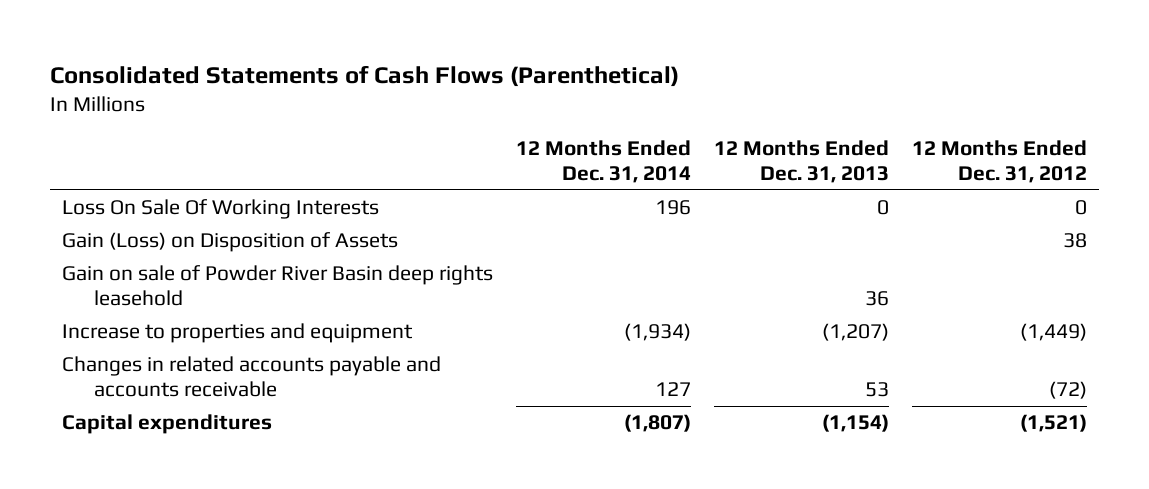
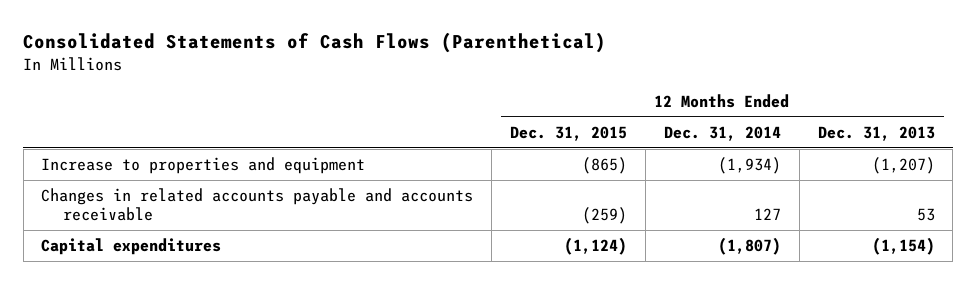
[912,140,1088,184] 12 Months Ended Dec. 31, 2012 -> none
none -> [510,125,628,141] Dec. 31, 2015
[61,199,379,220] Loss On Sale Of Working Interests -> none
[61,232,398,253] Gain (Loss) on Disposition of Assets -> none
[61,265,493,307] Gain on sale of Powder River Basin deep rights leasehold -> none

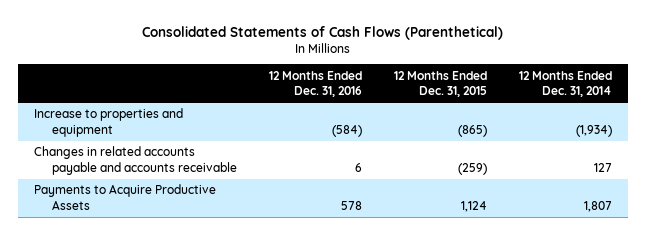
[817,125,935,141] Dec. 31, 2013 -> none
none -> [269,70,363,98] 12 Months Ended Dec. 31, 2016
[41,238,222,256] Capital expenditures -> none
none -> [34,184,217,210] Payments to Acquire Productive Assets

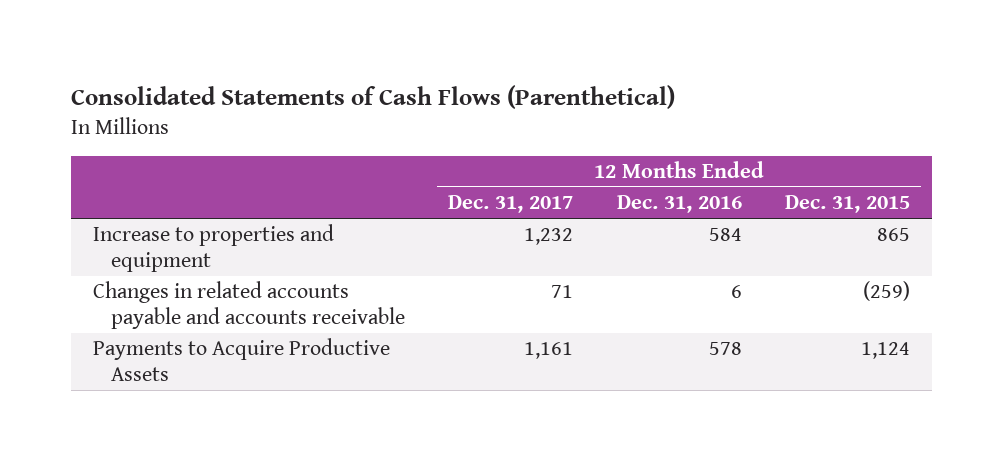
[519,70,613,98] 12 Months Ended Dec. 31, 2014 -> none
none -> [448,195,574,214] Dec. 31, 2017
[332,124,363,137] (584) -> [708,228,742,242] 584
[458,124,488,137] (865) -> [877,228,911,242] 865

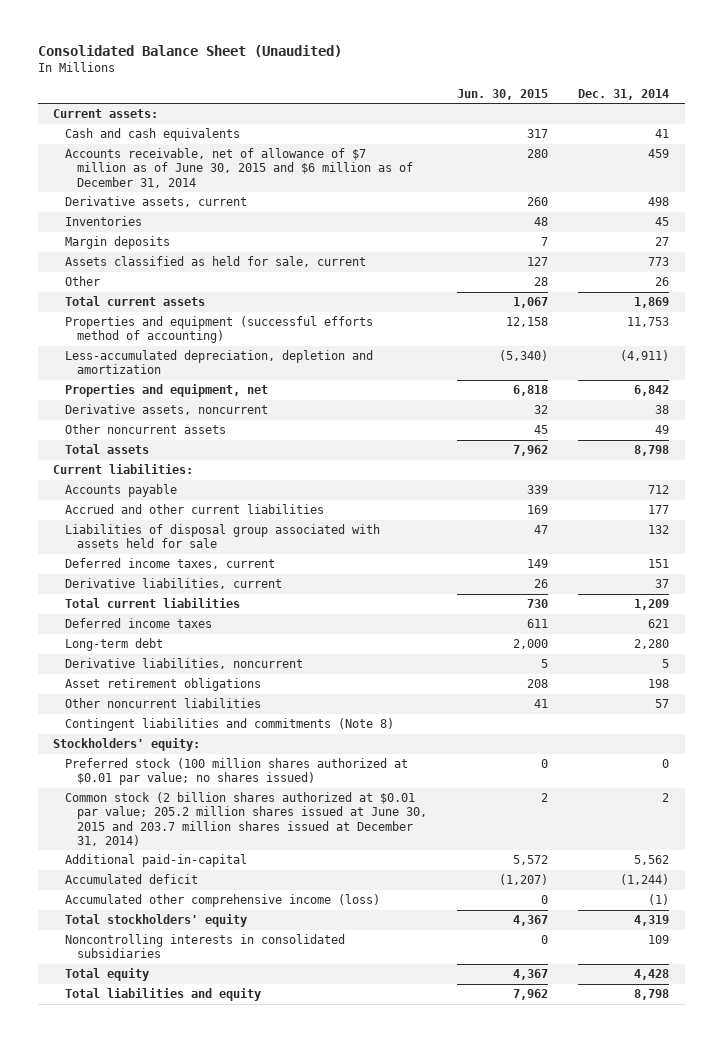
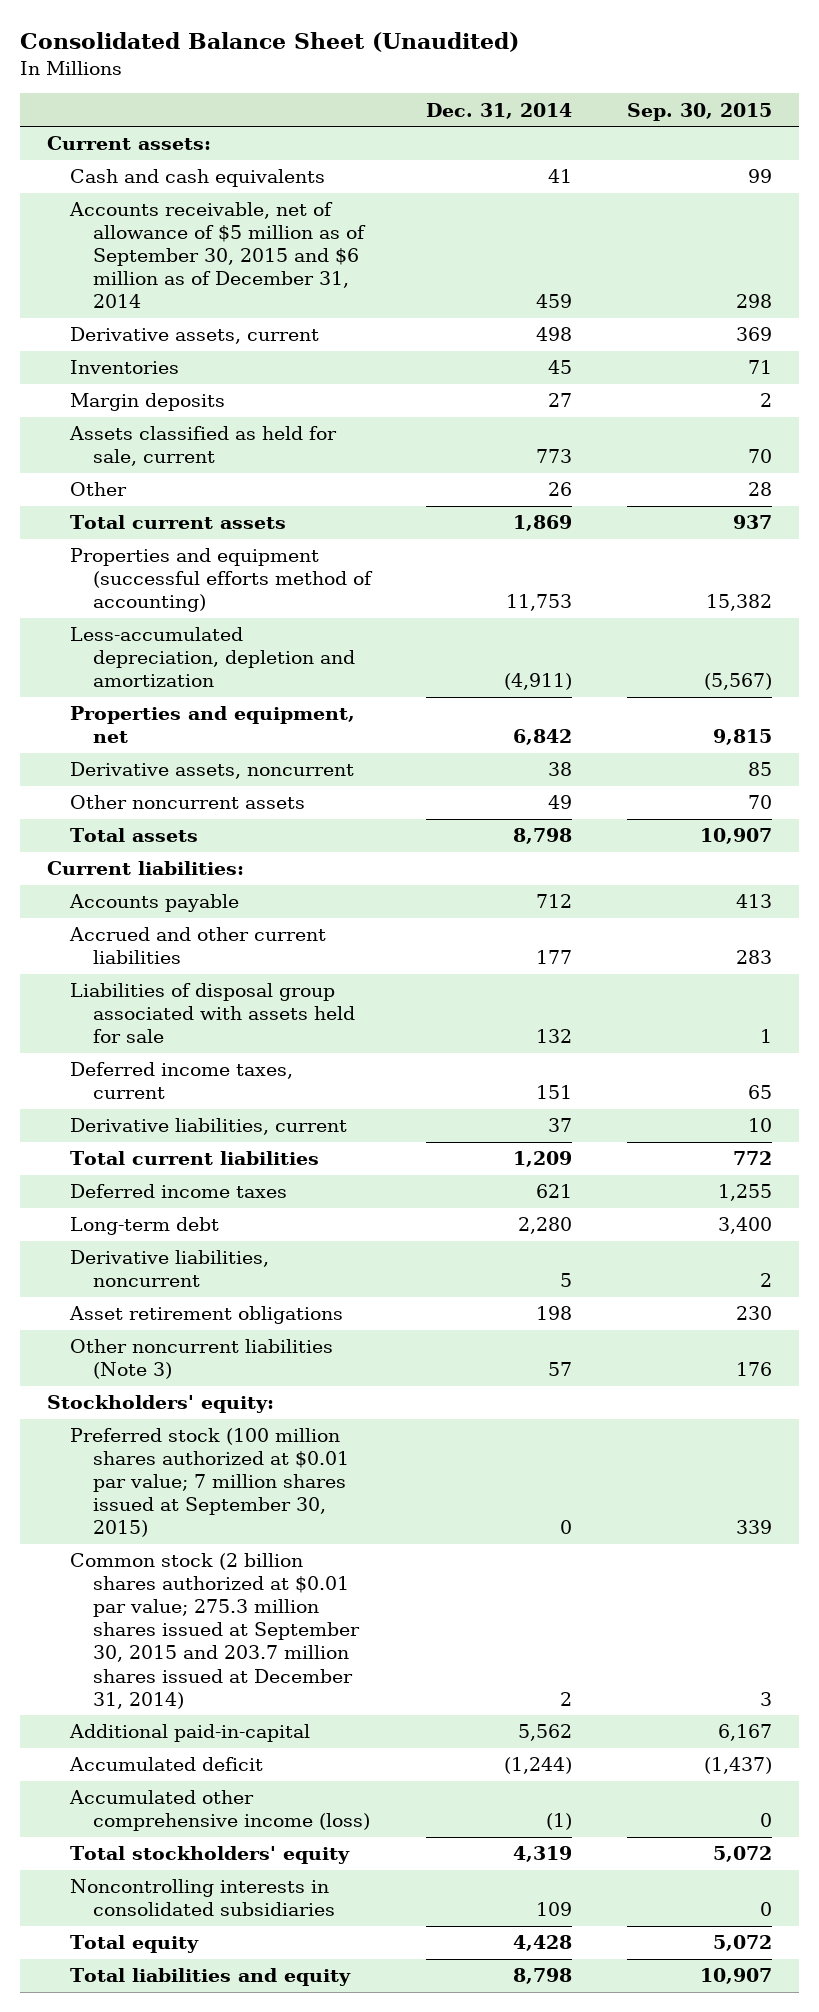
[457,88,549,100] Jun. 30, 2015 -> none
none -> [626,102,772,121] Sep. 30, 2015
[65,148,414,188] Accounts receivable, net of allowance of $7 million as of June 30, 2015 and $6 million as of December 31, 2014 -> [69,202,367,309] Accounts receivable, net of allowance of $5 million as of September 30, 2015 and $6 million as of December 31, 2014
[65,718,395,732] Contingent liabilities and commitments (Note 8) -> none
[65,698,262,709] Other noncurrent liabilities -> [70,1339,334,1380] Other noncurrent liabilities (Note 3)
[65,758,409,786] Preferred stock (100 million shares authorized at $0.01 par value; no shares issued) -> [70,1428,350,1538] Preferred stock (100 million shares authorized at $0.01 par value; 7 million shares issued at September 30, 2015)
[65,792,428,846] Common stock (2 billion shares authorized at $0.01 par value; 205.2 million shares issued at June 30, 2015 and 203.7 million shares issued at December 31, 2014) -> [70,1553,361,1709] Common stock (2 billion shares authorized at $0.01 par value; 275.3 million shares issued at September 30, 2015 and 203.7 million shares issued at December 31, 2014)

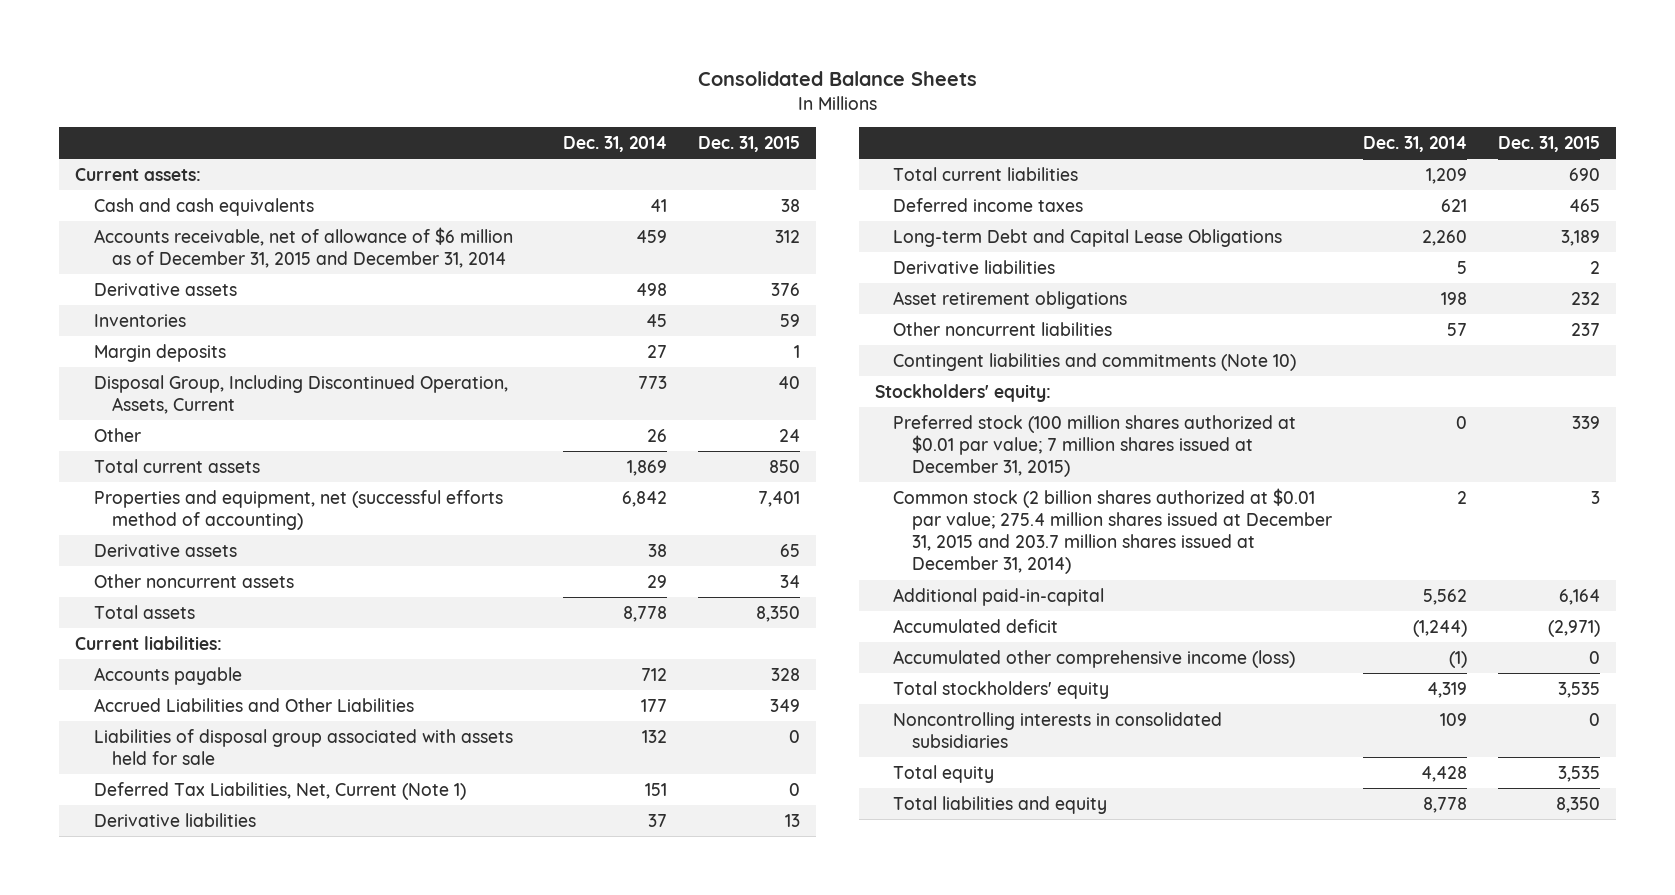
[19,32,519,53] Consolidated Balance Sheet (Unaudited) -> [697,71,977,87] Consolidated Balance Sheets
[626,102,772,121] Sep. 30, 2015 -> none
none -> [698,135,801,152] Dec. 31, 2015
[69,202,367,309] Accounts receivable, net of allowance of $5 million as of September 30, 2015 and $6 million as of December 31, 2014 -> [93,226,513,268] Accounts receivable, net of allowance of $6 million as of December 31, 2015 and December 31, 2014
[70,327,320,345] Derivative assets, current -> [93,282,237,296] Derivative assets
[69,426,338,467] Assets classified as held for sale, current -> [93,374,508,414] Disposal Group, Including Discontinued Operation, Assets, Current
[70,548,374,613] Properties and equipment (successful efforts method of accounting) -> none
[70,627,356,688] Less-accumulated depreciation, depletion and amortization -> none
[70,706,356,744] Properties and equipment, net -> [93,489,503,530] Properties and equipment, net (successful efforts method of accounting)
[70,762,355,780] Derivative assets, noncurrent -> [93,543,237,557] Derivative assets
[548,795,573,810] 49 -> [647,574,668,588] 29
[513,828,573,845] 8,798 -> [623,605,668,622] 8,778
[69,927,327,965] Accrued and other current liabilities -> [93,697,414,712] Accrued Liabilities and Other Liabilities
[70,1062,294,1100] Deferred income taxes, current -> [93,781,466,800] Deferred Tax Liabilities, Net, Current (Note 1)
[70,1118,348,1136] Derivative liabilities, current -> [93,812,256,827] Derivative liabilities
[70,1217,220,1236] Long-term debt -> none
none -> [893,228,1283,247] Long-term Debt and Capital Lease Obligations
[70,1250,270,1288] Derivative liabilities, noncurrent -> [893,259,1056,274] Derivative liabilities
[70,1339,334,1380] Other noncurrent liabilities (Note 3) -> [893,321,1113,336] Other noncurrent liabilities
none -> [893,352,1297,371] Contingent liabilities and commitments (Note 10)
[70,1428,350,1538] Preferred stock (100 million shares authorized at $0.01 par value; 7 million shares issued at September 30, 2015) -> [893,414,1297,477] Preferred stock (100 million shares authorized at $0.01 par value; 7 million shares issued at December 31, 2015)
[70,1553,361,1709] Common stock (2 billion shares authorized at $0.01 par value; 275.3 million shares issued at September 30, 2015 and 203.7 million shares issued at December 31, 2014) -> [893,487,1332,575] Common stock (2 billion shares authorized at $0.01 par value; 275.4 million shares issued at December 31, 2015 and 203.7 million shares issued at December 31, 2014)
[513,1968,573,1985] 8,798 -> [1422,796,1467,813] 8,778

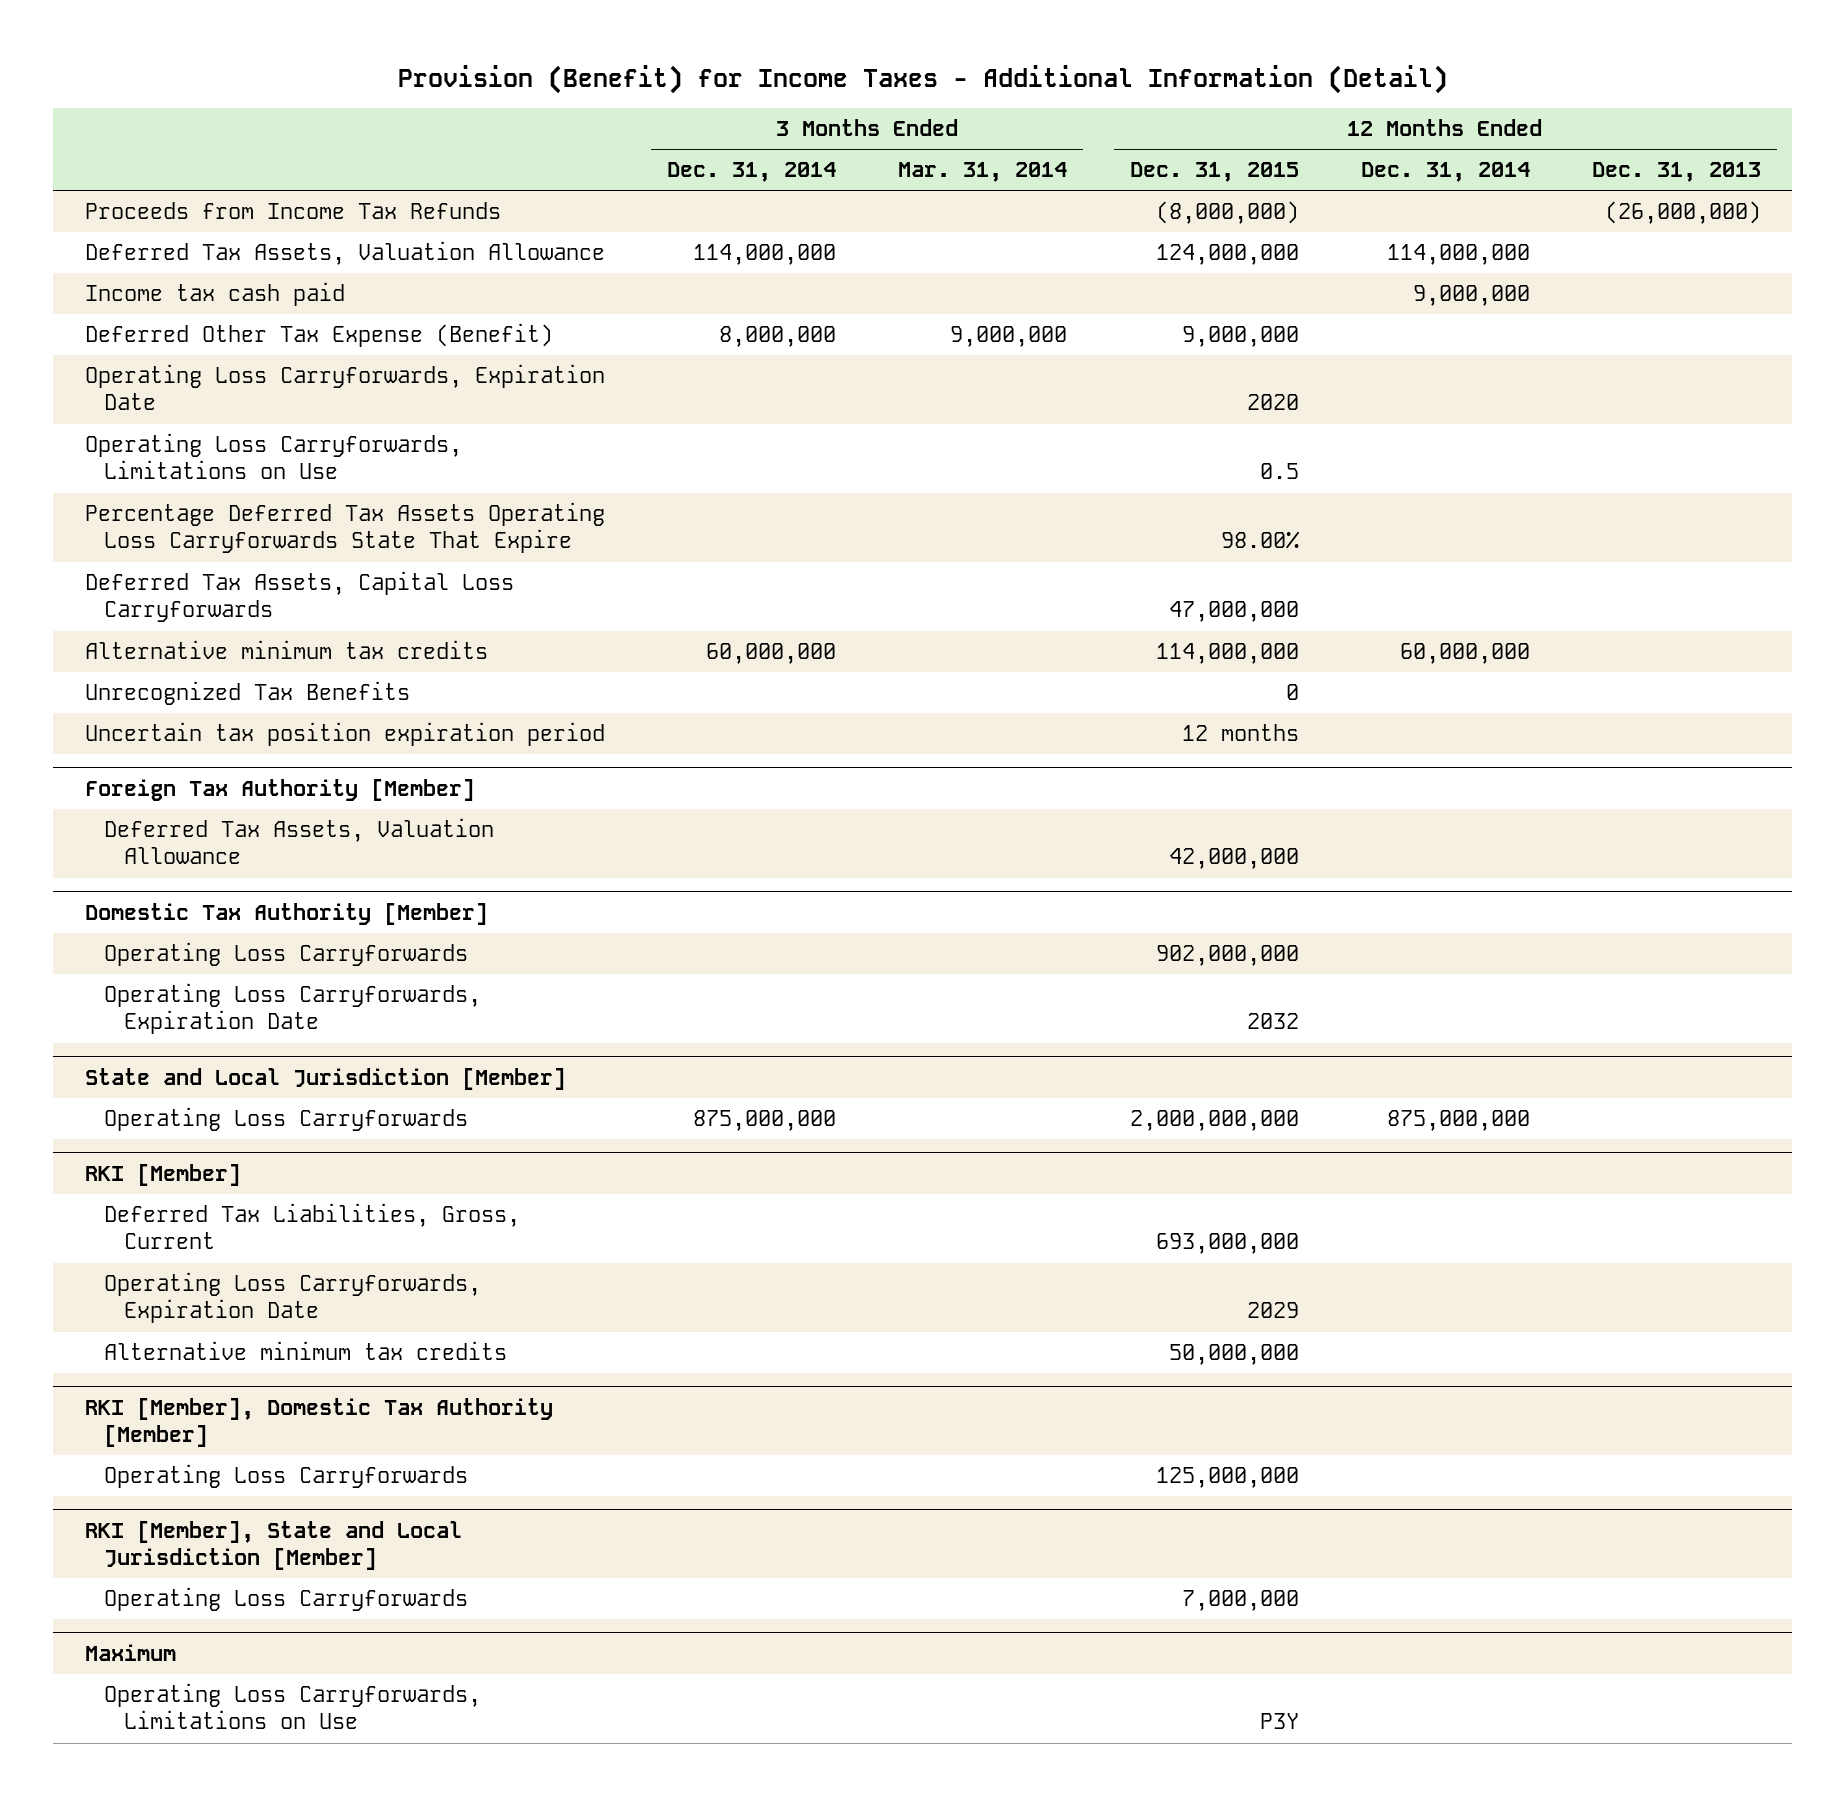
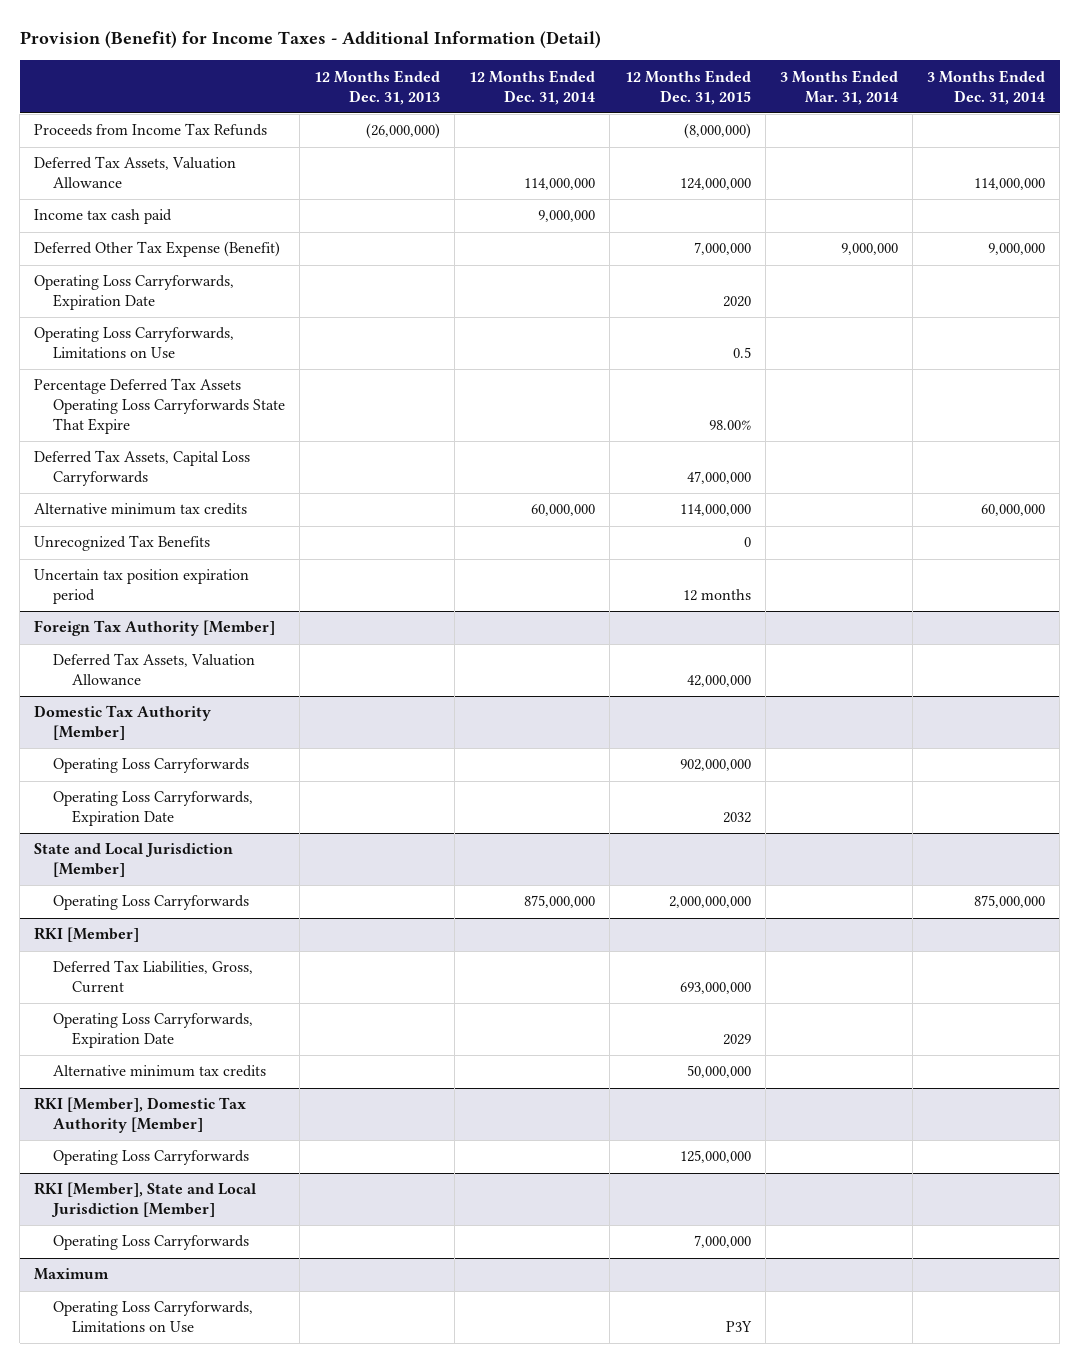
[718,326,836,348] 8,000,000 -> [988,243,1046,256] 9,000,000
[1181,326,1299,348] 9,000,000 -> [693,242,751,256] 7,000,000

